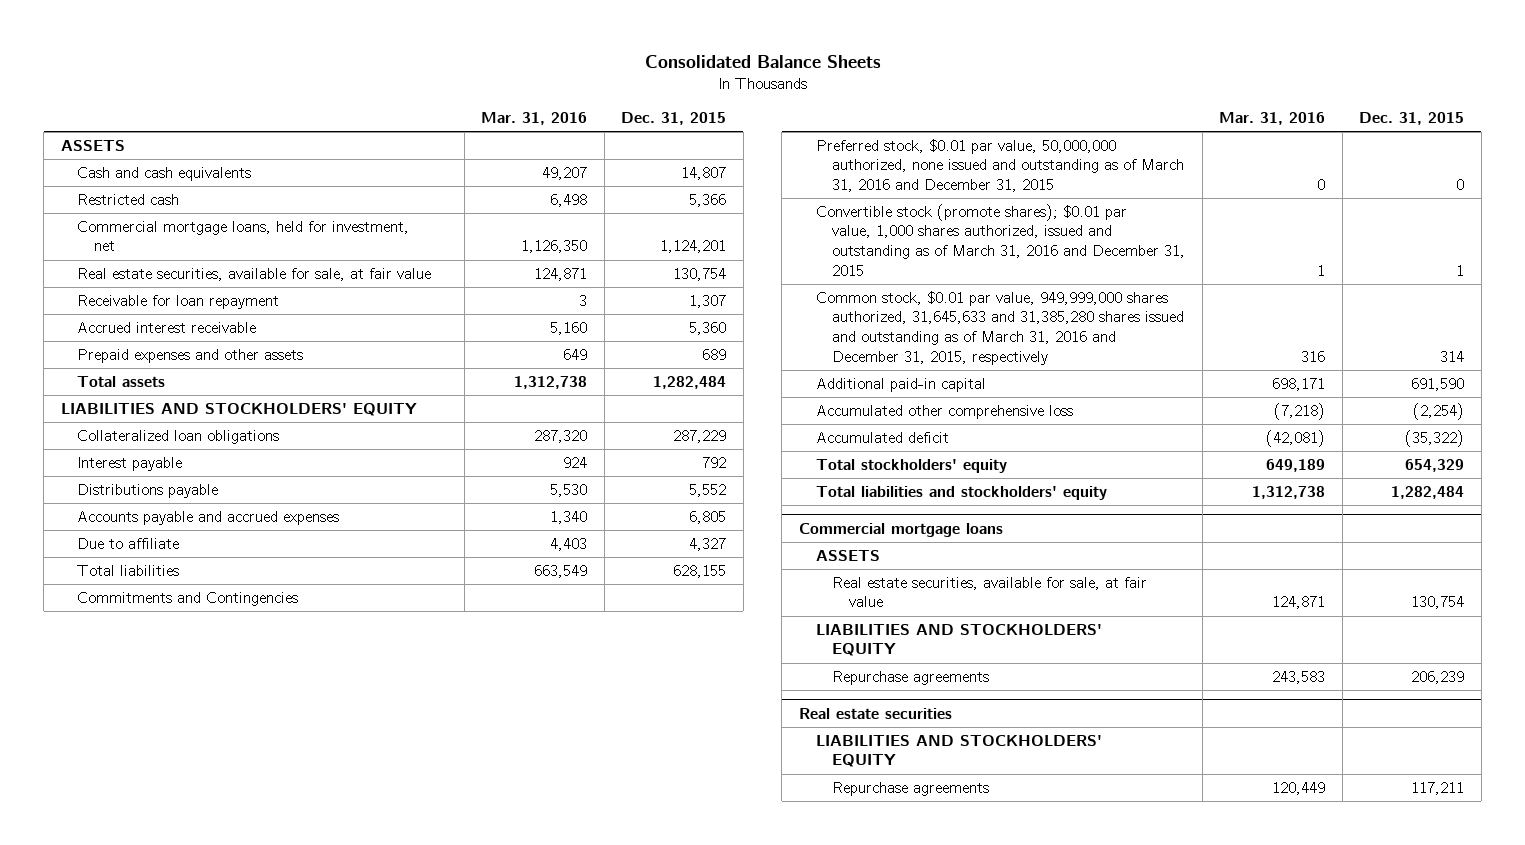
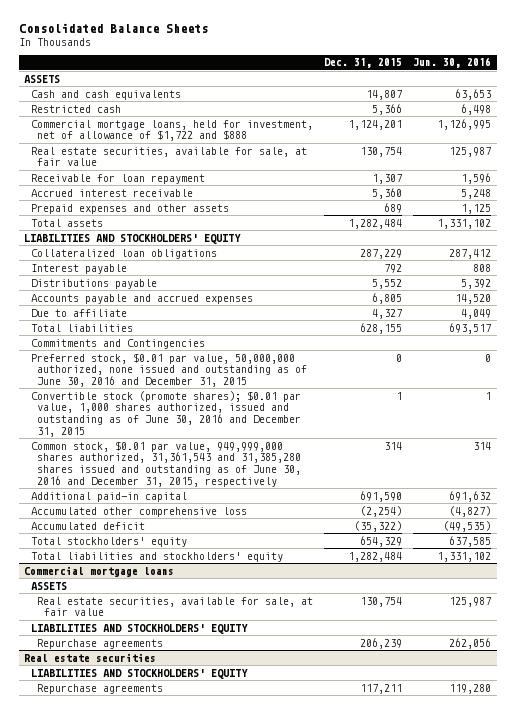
[481,112,588,126] Mar. 31, 2016 -> none
none -> [413,57,492,69] Jun. 30, 2016
[77,220,410,252] Commercial mortgage loans, held for investment, net -> [30,119,313,142] Commercial mortgage loans, held for investment, net of allowance of $1,722 and $888
[815,138,1185,193] Preferred stock, $0.01 par value, 50,000,000 authorized, none issued and outstanding as of March 31, 2016 and December 31, 2015 -> [30,352,308,387] Preferred stock, $0.01 par value, 50,000,000 authorized, none issued and outstanding as of June 30, 2016 and December 31, 2015
[815,203,1186,276] Convertible stock (promote shares); $0.01 par value, 1,000 shares authorized, issued and outstanding as of March 31, 2016 and December 31, 2015 -> [30,390,302,437] Convertible stock (promote shares); $0.01 par value, 1,000 shares authorized, issued and outstanding as of June 30, 2016 and December 31, 2015
[815,290,1185,365] Common stock, $0.01 par value, 949,999,000 shares authorized, 31,645,633 and 31,385,280 shares issued and outstanding as of March 31, 2016 and December 31, 2015, respectively -> [30,440,302,487] Common stock, $0.01 par value, 949,999,000 shares authorized, 31,361,543 and 31,385,280 shares issued and outstanding as of June 30, 2016 and December 31, 2015, respectively

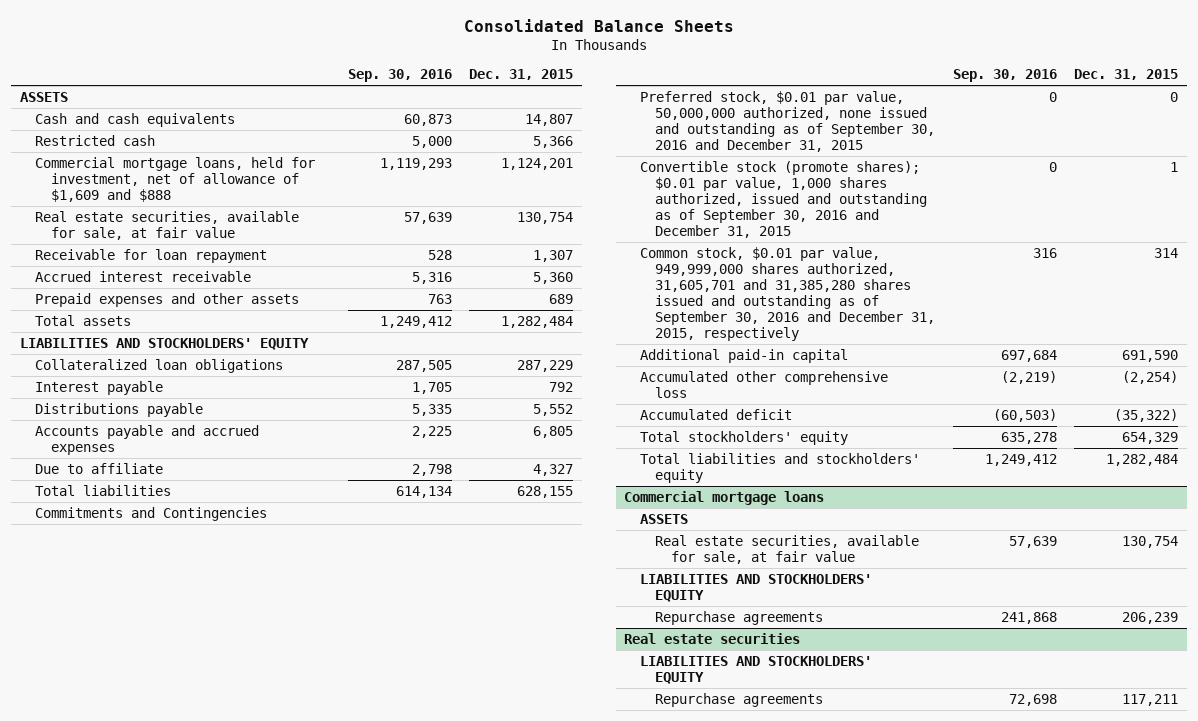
[413,57,492,69] Jun. 30, 2016 -> none
none -> [348,69,453,83] Sep. 30, 2016
[30,119,313,142] Commercial mortgage loans, held for investment, net of allowance of $1,722 and $888 -> [35,156,316,202] Commercial mortgage loans, held for investment, net of allowance of $1,609 and $888
[30,352,308,387] Preferred stock, $0.01 par value, 50,000,000 authorized, none issued and outstanding as of June 30, 2016 and December 31, 2015 -> [639,90,936,152] Preferred stock, $0.01 par value, 50,000,000 authorized, none issued and outstanding as of September 30, 2016 and December 31, 2015
[30,390,302,437] Convertible stock (promote shares); $0.01 par value, 1,000 shares authorized, issued and outstanding as of June 30, 2016 and December 31, 2015 -> [639,160,928,238] Convertible stock (promote shares); $0.01 par value, 1,000 shares authorized, issued and outstanding as of September 30, 2016 and December 31, 2015
[30,440,302,487] Common stock, $0.01 par value, 949,999,000 shares authorized, 31,361,543 and 31,385,280 shares issued and outstanding as of June 30, 2016 and December 31, 2015, respectively -> [639,246,936,341] Common stock, $0.01 par value, 949,999,000 shares authorized, 31,605,701 and 31,385,280 shares issued and outstanding as of September 30, 2016 and December 31, 2015, respectively

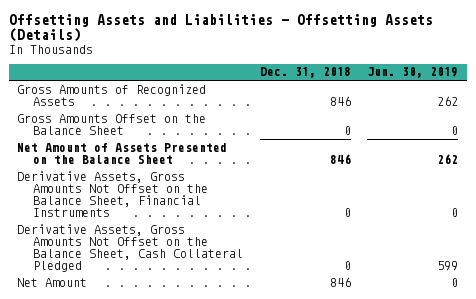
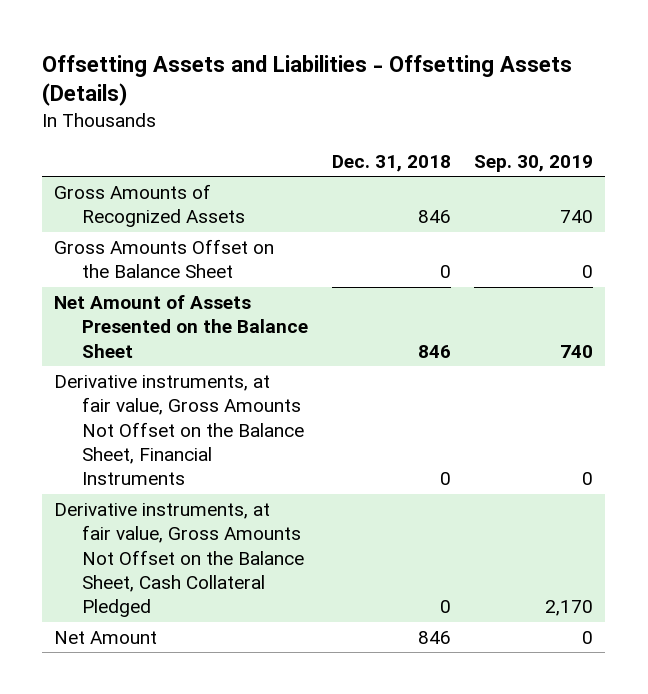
[367,67,459,79] Jun. 30, 2019 -> none
none -> [474,154,594,172] Sep. 30, 2019
[17,170,209,218] Derivative Assets, Gross Amounts Not Offset on the Balance Sheet, Financial Instruments -> [54,374,304,486] Derivative instruments, at fair value, Gross Amounts Not Offset on the Balance Sheet, Financial Instruments
[17,223,244,273] Derivative Assets, Gross Amounts Not Offset on the Balance Sheet, Cash Collateral Pledged -> [54,502,304,618] Derivative instruments, at fair value, Gross Amounts Not Offset on the Balance Sheet, Cash Collateral Pledged

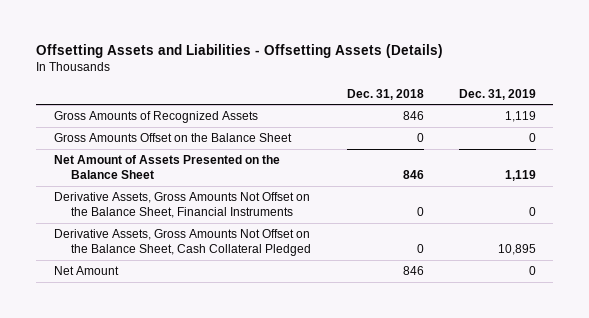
[474,154,594,172] Sep. 30, 2019 -> none
none -> [458,88,536,100] Dec. 31, 2019
[54,374,304,486] Derivative instruments, at fair value, Gross Amounts Not Offset on the Balance Sheet, Financial Instruments -> [53,192,310,219] Derivative Assets, Gross Amounts Not Offset on the Balance Sheet, Financial Instruments
[54,502,304,618] Derivative instruments, at fair value, Gross Amounts Not Offset on the Balance Sheet, Cash Collateral Pledged -> [53,229,312,257] Derivative Assets, Gross Amounts Not Offset on the Balance Sheet, Cash Collateral Pledged

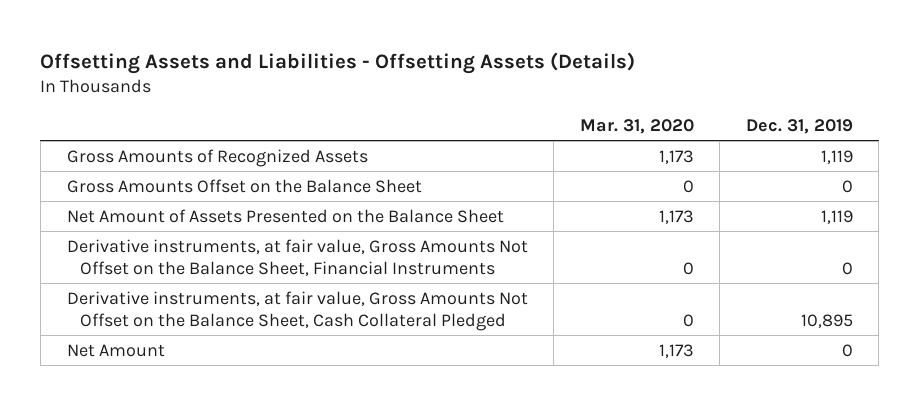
[346,88,424,100] Dec. 31, 2018 -> none
none -> [579,119,694,135] Mar. 31, 2020
[53,192,310,219] Derivative Assets, Gross Amounts Not Offset on the Balance Sheet, Financial Instruments -> [66,238,528,277] Derivative instruments, at fair value, Gross Amounts Not Offset on the Balance Sheet, Financial Instruments
[53,229,312,257] Derivative Assets, Gross Amounts Not Offset on the Balance Sheet, Cash Collateral Pledged -> [66,290,528,332] Derivative instruments, at fair value, Gross Amounts Not Offset on the Balance Sheet, Cash Collateral Pledged

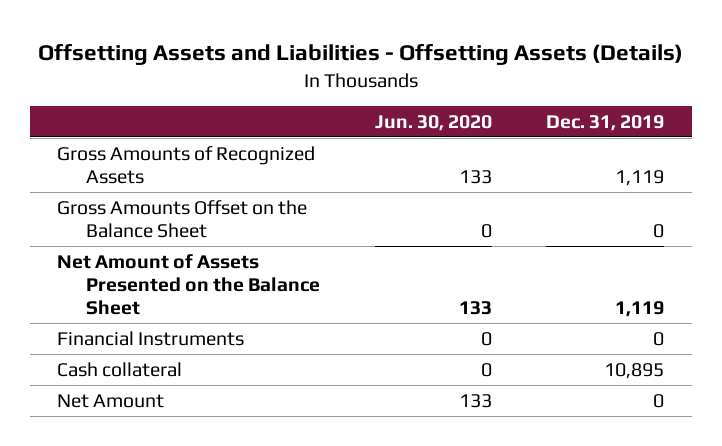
[579,119,694,135] Mar. 31, 2020 -> none
none -> [374,114,492,131] Jun. 30, 2020
[66,238,528,277] Derivative instruments, at fair value, Gross Amounts Not Offset on the Balance Sheet, Financial Instruments -> [57,330,245,346] Financial Instruments
[66,290,528,332] Derivative instruments, at fair value, Gross Amounts Not Offset on the Balance Sheet, Cash Collateral Pledged -> [57,361,183,377] Cash collateral

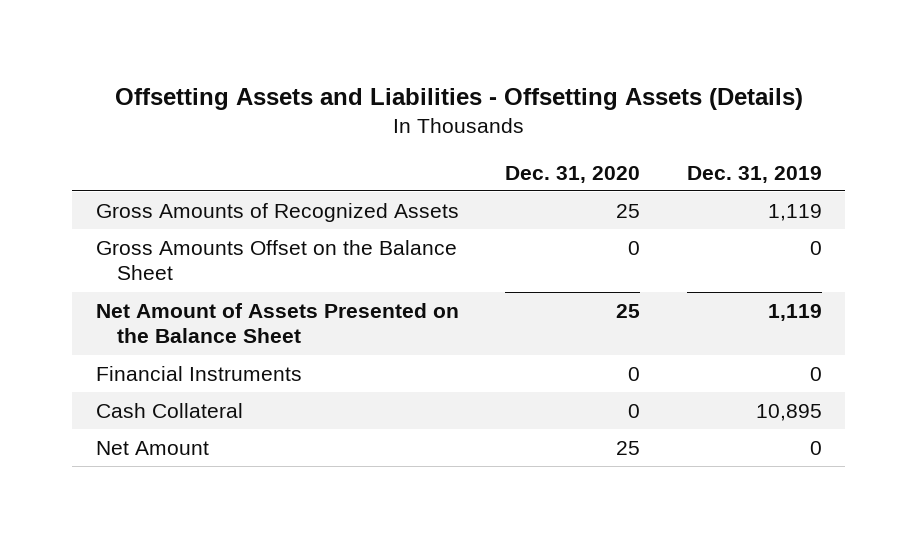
[374,114,492,131] Jun. 30, 2020 -> none
none -> [505,165,641,183] Dec. 31, 2020
[57,361,183,377] Cash collateral -> [95,402,243,418] Cash Collateral

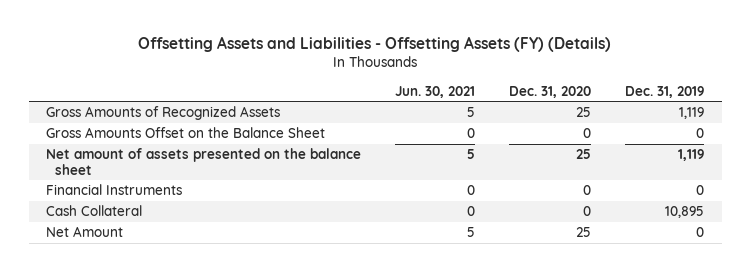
[114,87,803,110] Offsetting Assets and Liabilities - Offsetting Assets (Details) -> [138,36,612,53] Offsetting Assets and Liabilities - Offsetting Assets (FY) (Details)
none -> [394,85,475,98] Jun. 30, 2021
[95,302,459,344] Net Amount of Assets Presented on the Balance Sheet -> [45,147,361,175] Net amount of assets presented on the balance sheet

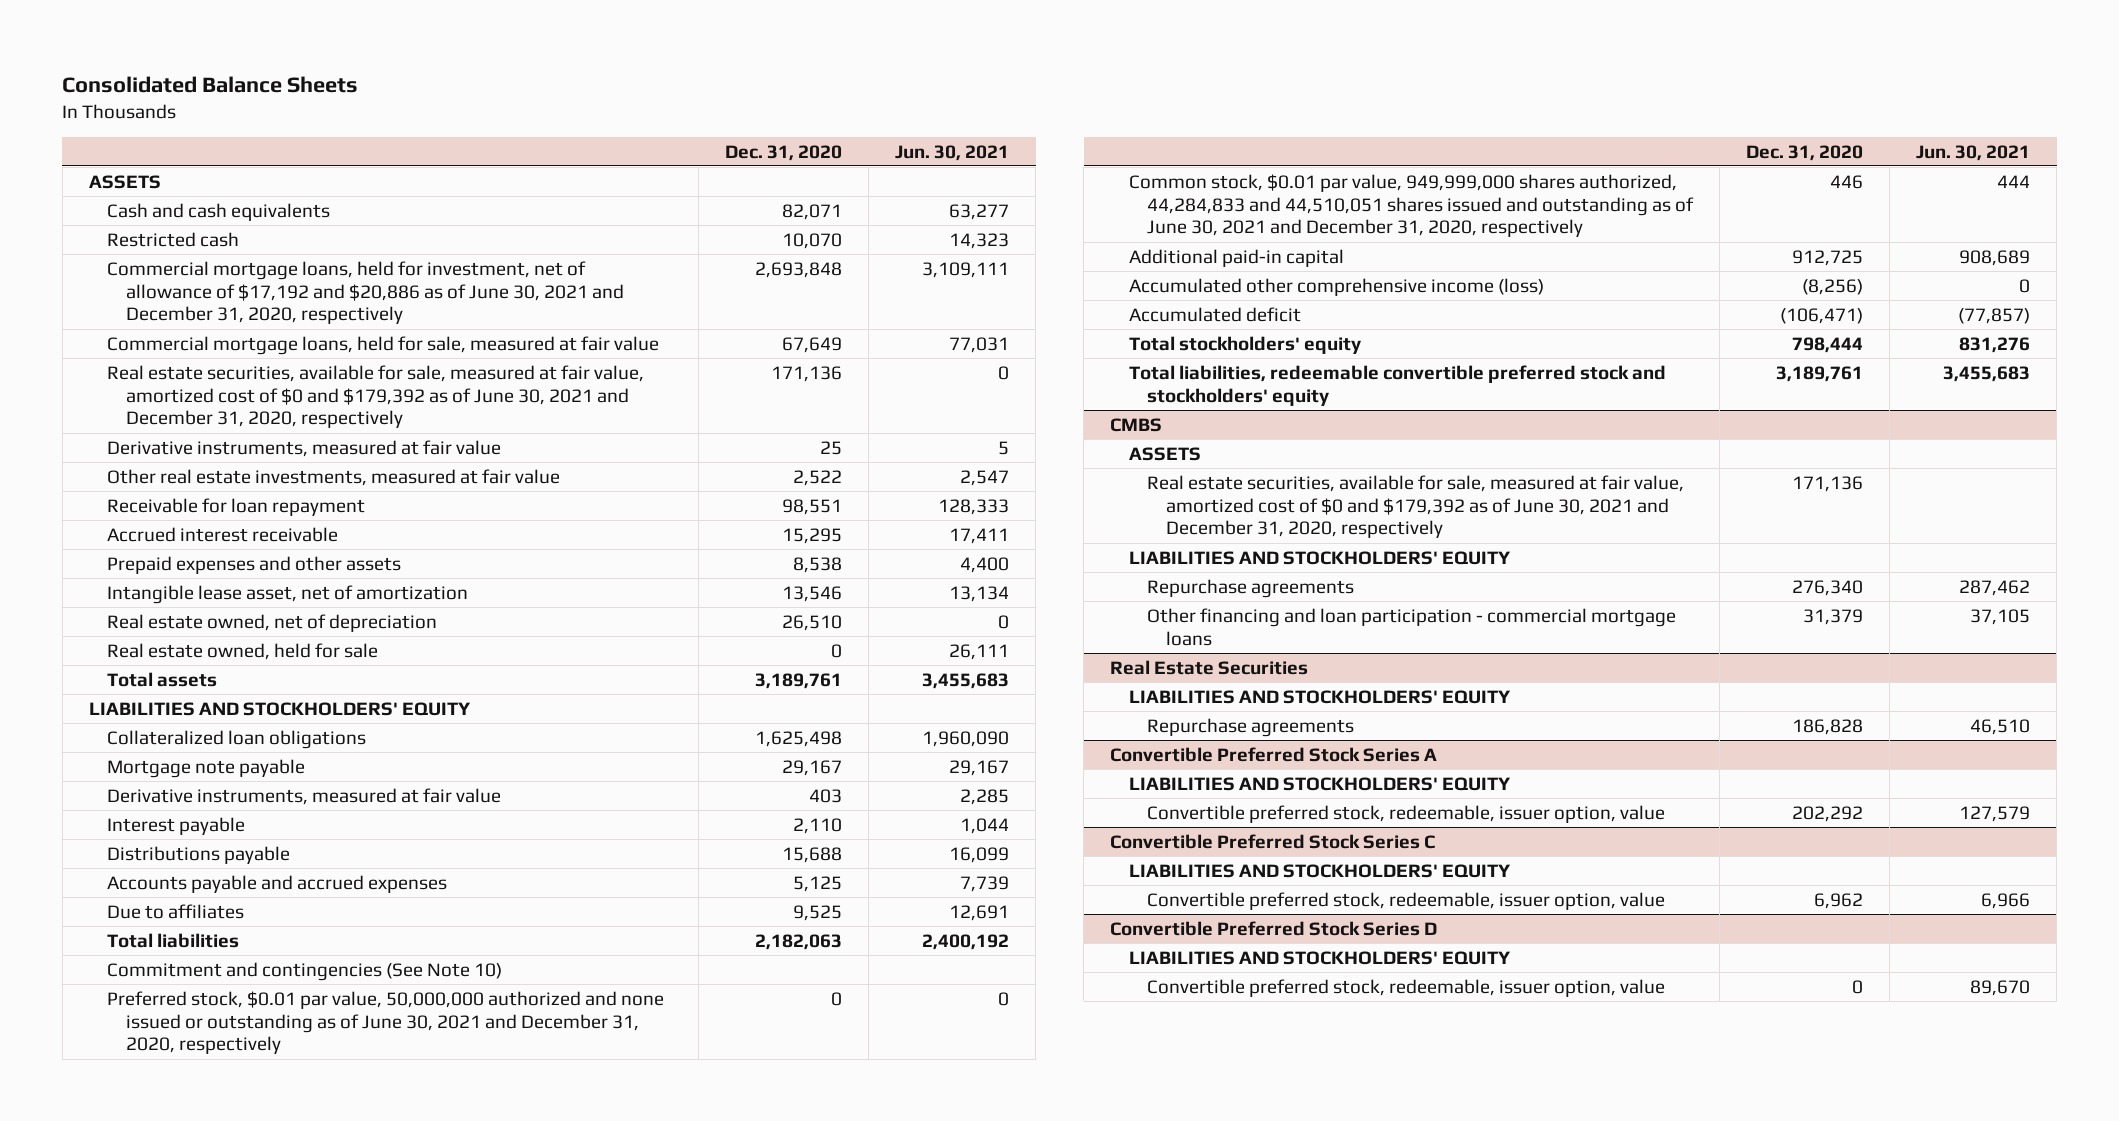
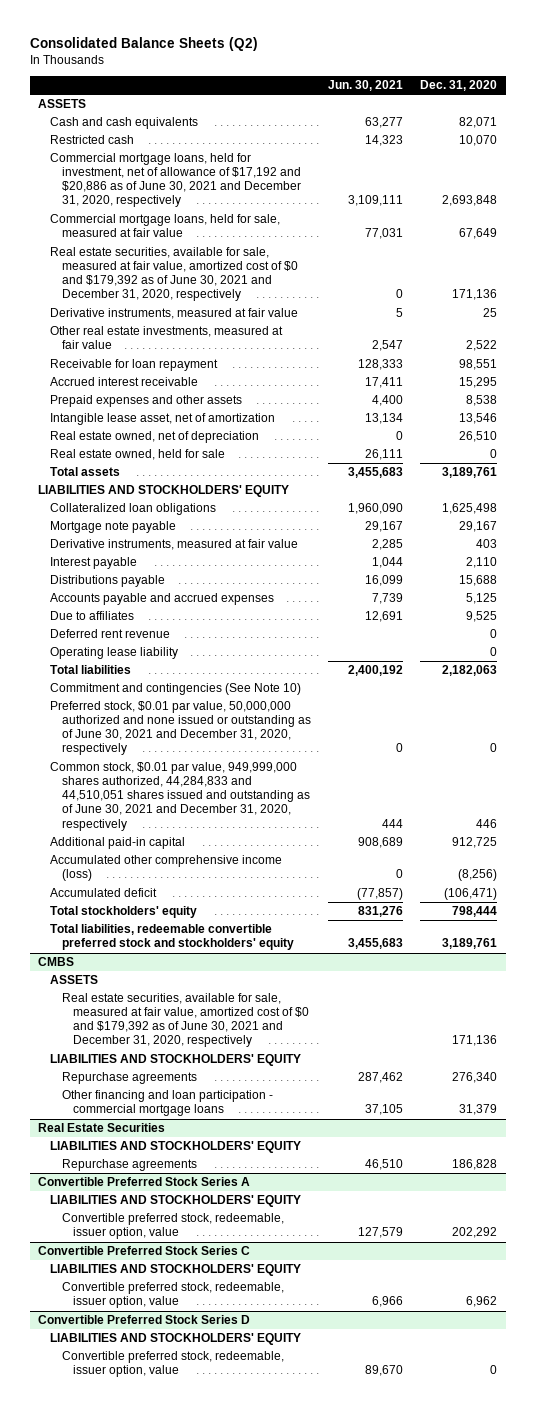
[62,76,359,94] Consolidated Balance Sheets -> [29,36,258,51] Consolidated Balance Sheets (Q2)
none -> [49,629,170,639] Deferred rent revenue
none -> [49,647,178,660] Operating lease liability

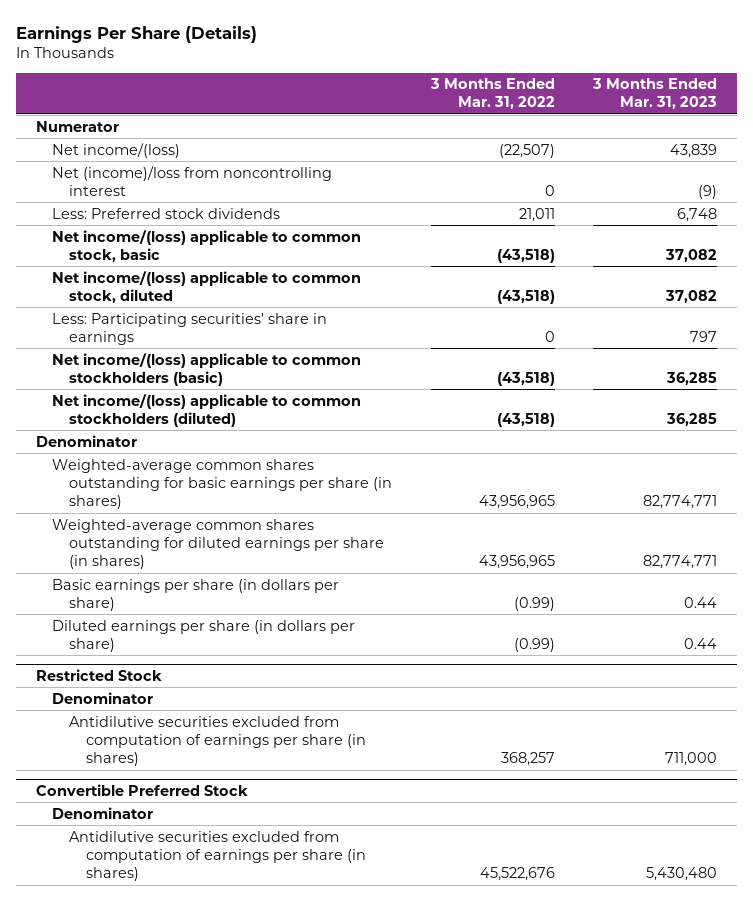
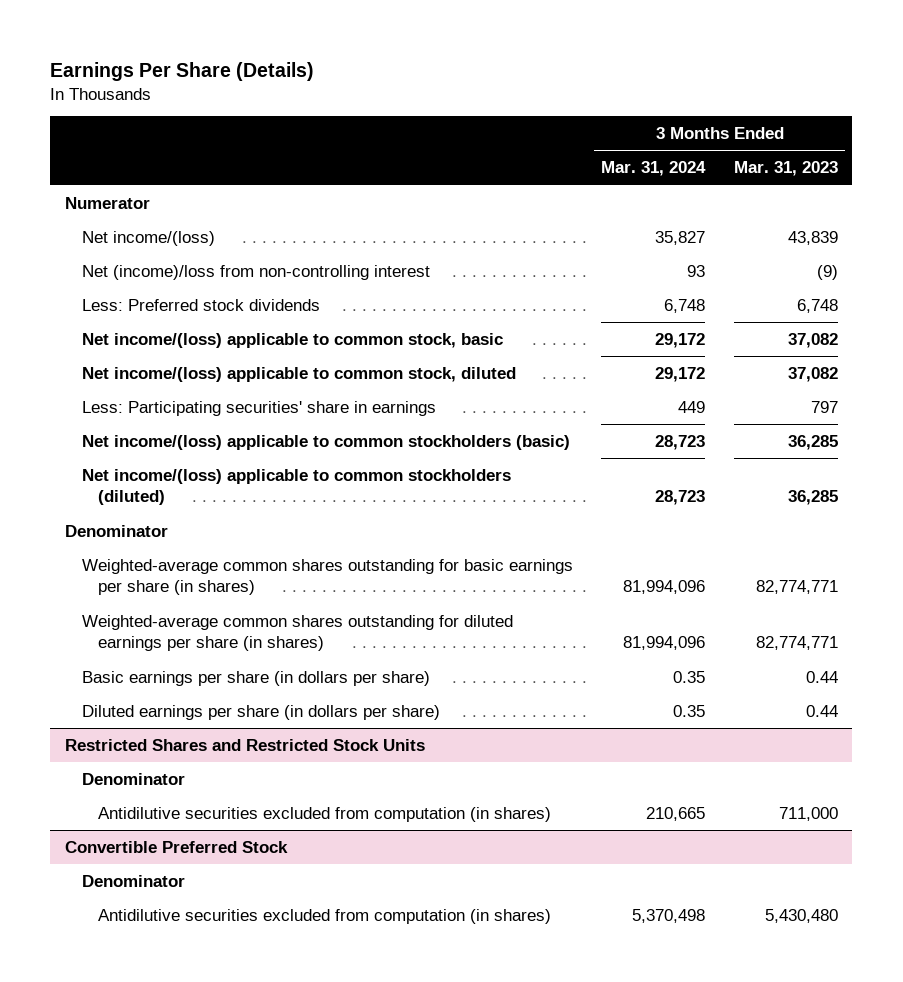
[429,78,555,110] 3 Months Ended Mar. 31, 2022 -> none
none -> [601,161,707,177] Mar. 31, 2024
[52,165,333,196] Net (income)/loss from noncontrolling interest -> [81,264,430,280] Net (income)/loss from non-controlling interest
[35,668,162,681] Restricted Stock -> none
none -> [64,738,425,751] Restricted Shares and Restricted Stock Units
[69,715,367,767] Antidilutive securities excluded from computation of earnings per share (in shares) -> [98,806,552,822] Antidilutive securities excluded from computation (in shares)
[69,830,367,882] Antidilutive securities excluded from computation of earnings per share (in shares) -> [98,908,552,924] Antidilutive securities excluded from computation (in shares)

